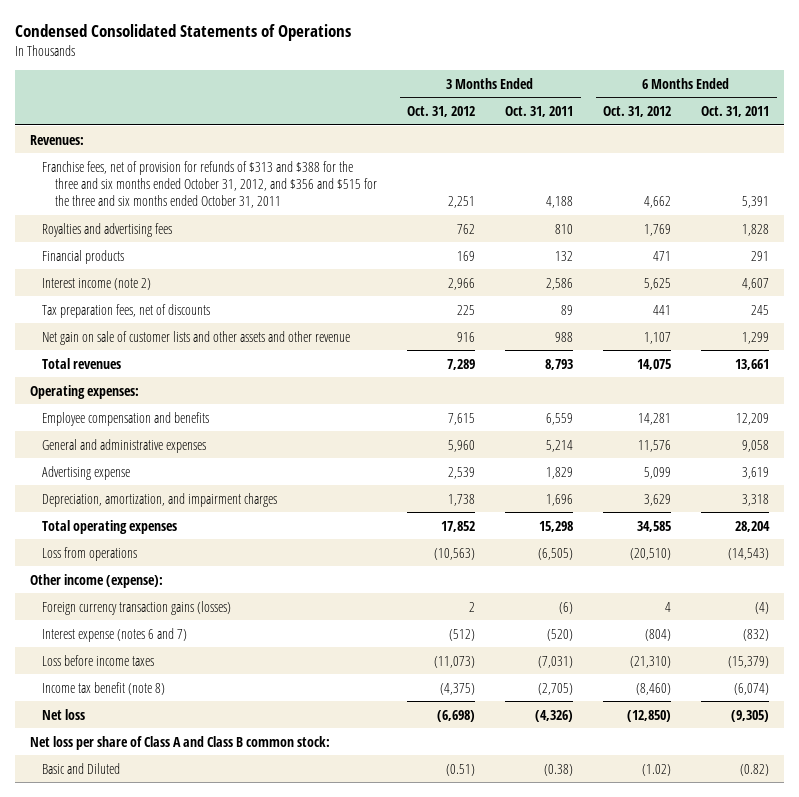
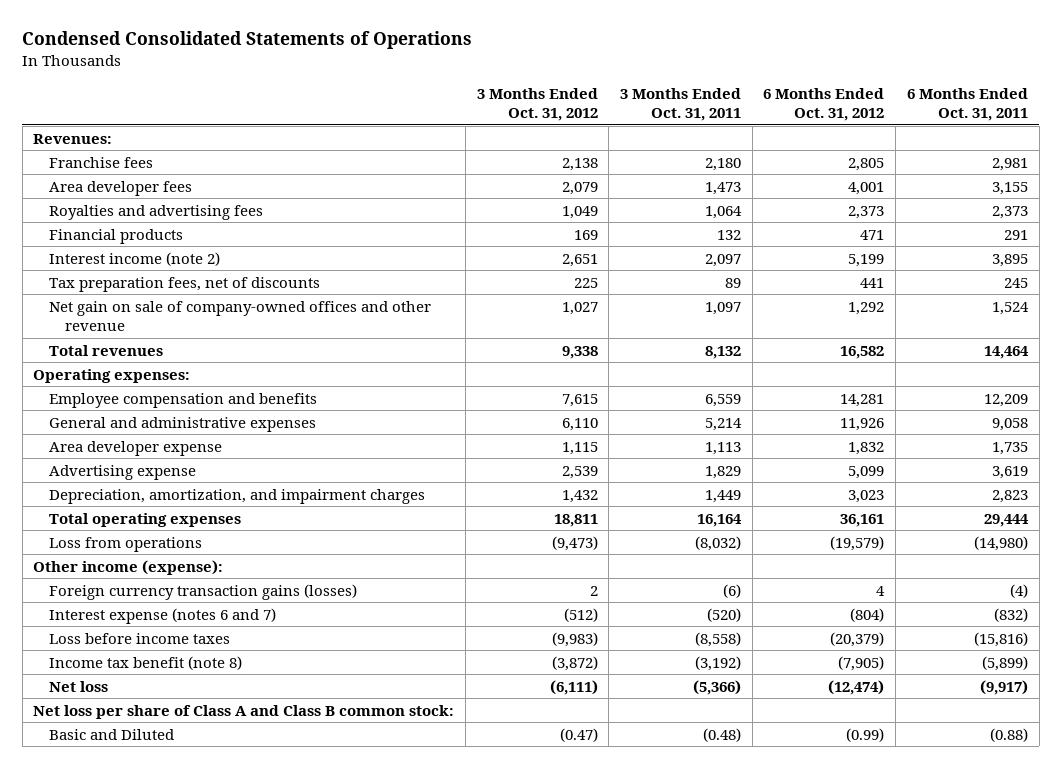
[42,160,378,208] Franchise fees, net of provision for refunds of $313 and $388 for the three and six months ended October 31, 2012, and $356 and $515 for the three and six months ended October 31, 2011 -> none
none -> [49,156,154,168] Franchise fees
none -> [49,180,193,196] Area developer fees
[457,223,476,234] 762 -> [561,205,598,219] 1,049
[555,223,574,234] 810 -> [705,205,743,219] 1,064
[644,223,672,236] 1,769 -> [848,205,885,219] 2,373
[742,223,770,236] 1,828 -> [991,205,1028,219] 2,373
[448,277,476,290] 2,966 -> [561,253,598,267] 2,651
[546,277,574,290] 2,586 -> [705,253,742,267] 2,097
[644,277,672,290] 5,625 -> [848,253,885,267] 5,199
[742,277,770,290] 4,607 -> [991,253,1028,267] 3,895
[42,330,351,345] Net gain on sale of customer lists and other assets and other revenue -> [49,300,432,331] Net gain on sale of company-owned offices and other revenue
[457,331,476,342] 916 -> [561,301,598,315] 1,027
[555,331,574,342] 988 -> [705,301,742,315] 1,097
[644,331,672,344] 1,107 -> [848,301,885,315] 1,292
[742,331,770,344] 1,299 -> [991,301,1029,315] 1,524
[447,358,476,370] 7,289 -> [561,345,598,359] 9,338
[545,358,574,370] 8,793 -> [705,345,742,359] 8,132
[637,358,672,370] 14,075 -> [840,345,885,359] 16,582
[735,358,770,370] 13,661 -> [983,345,1029,359] 14,464
[448,439,476,452] 5,960 -> [561,417,598,431] 6,110
[638,439,672,452] 11,576 -> [840,417,885,431] 11,926
none -> [49,440,223,456] Area developer expense
[448,493,476,506] 1,738 -> [561,489,598,503] 1,432
[546,493,574,506] 1,696 -> [705,489,742,503] 1,449
[644,493,672,506] 3,629 -> [848,489,885,503] 3,023
[742,493,770,506] 3,318 -> [991,489,1028,503] 2,823
[441,520,476,532] 17,852 -> [553,513,598,527] 18,811
[539,520,574,532] 15,298 -> [697,513,743,527] 16,164
[637,520,672,532] 34,585 -> [840,513,885,527] 36,161
[735,520,771,532] 28,204 -> [983,513,1029,527] 29,444
[434,547,476,560] (10,563) -> [551,535,598,551] (9,473)
[538,547,574,560] (6,505) -> [695,535,742,551] (8,032)
[630,547,672,560] (20,510) -> [830,535,885,551] (19,579)
[728,547,770,560] (14,543) -> [973,535,1028,551] (14,980)
[434,655,476,668] (11,073) -> [551,631,598,647] (9,983)
[538,655,574,668] (7,031) -> [695,631,742,647] (8,558)
[630,655,672,668] (21,310) -> [830,631,885,647] (20,379)
[728,655,770,668] (15,379) -> [973,631,1028,647] (15,816)
[440,682,476,695] (4,375) -> [551,655,598,671] (3,872)
[538,682,574,695] (2,705) -> [695,655,742,671] (3,192)
[636,682,672,695] (8,460) -> [838,655,885,671] (7,905)
[734,682,770,695] (6,074) -> [981,655,1028,671] (5,899)
[437,709,476,722] (6,698) -> [549,679,598,695] (6,111)
[535,709,574,722] (4,326) -> [693,679,742,695] (5,366)
[627,709,672,722] (12,850) -> [828,679,885,695] (12,474)
[731,709,770,722] (9,305) -> [979,679,1028,695] (9,917)
[446,763,476,776] (0.51) -> [559,727,598,742] (0.47)
[544,763,574,776] (0.38) -> [703,727,742,742] (0.48)
[642,763,672,776] (1.02) -> [846,727,885,742] (0.99)
[740,763,770,776] (0.82) -> [989,727,1028,742] (0.88)

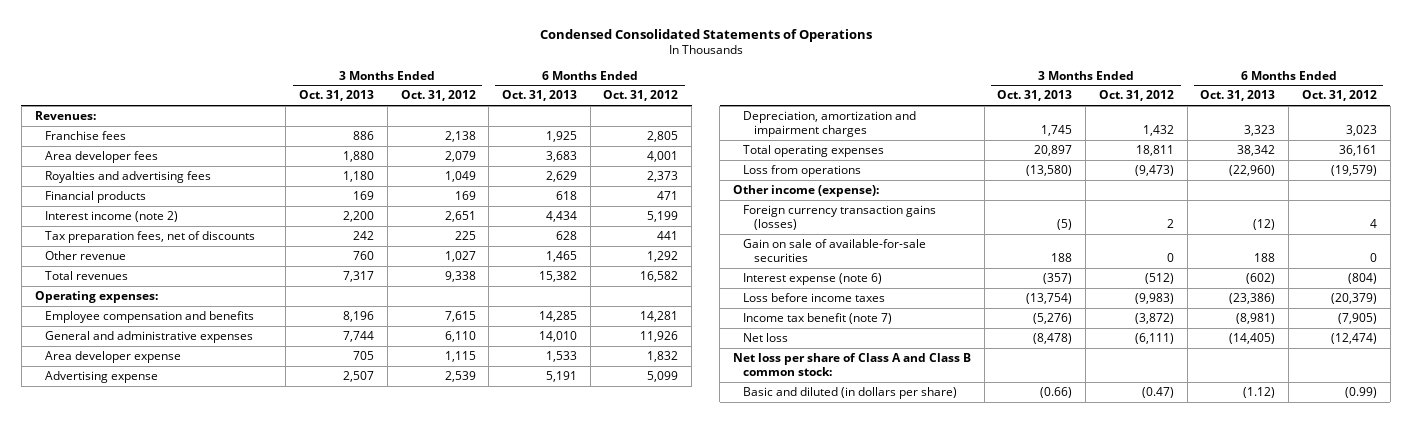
[620,87,742,121] 3 Months Ended Oct. 31, 2011 -> none
[906,87,1028,121] 6 Months Ended Oct. 31, 2011 -> none
none -> [299,90,375,102] Oct. 31, 2013
none -> [501,90,577,102] Oct. 31, 2013
[49,300,432,331] Net gain on sale of company-owned offices and other revenue -> [45,250,127,260] Other revenue
[49,488,426,504] Depreciation, amortization, and impairment charges -> [743,110,917,138] Depreciation, amortization and impairment charges
none -> [743,238,927,263] Gain on sale of available-for-sale securities
[49,607,277,624] Interest expense (notes 6 and 7) -> [743,272,883,285] Interest expense (note 6)
[49,655,243,670] Income tax benefit (note 8) -> [743,312,893,324] Income tax benefit (note 7)
[49,728,175,740] Basic and Diluted -> [743,386,958,399] Basic and diluted (in dollars per share)

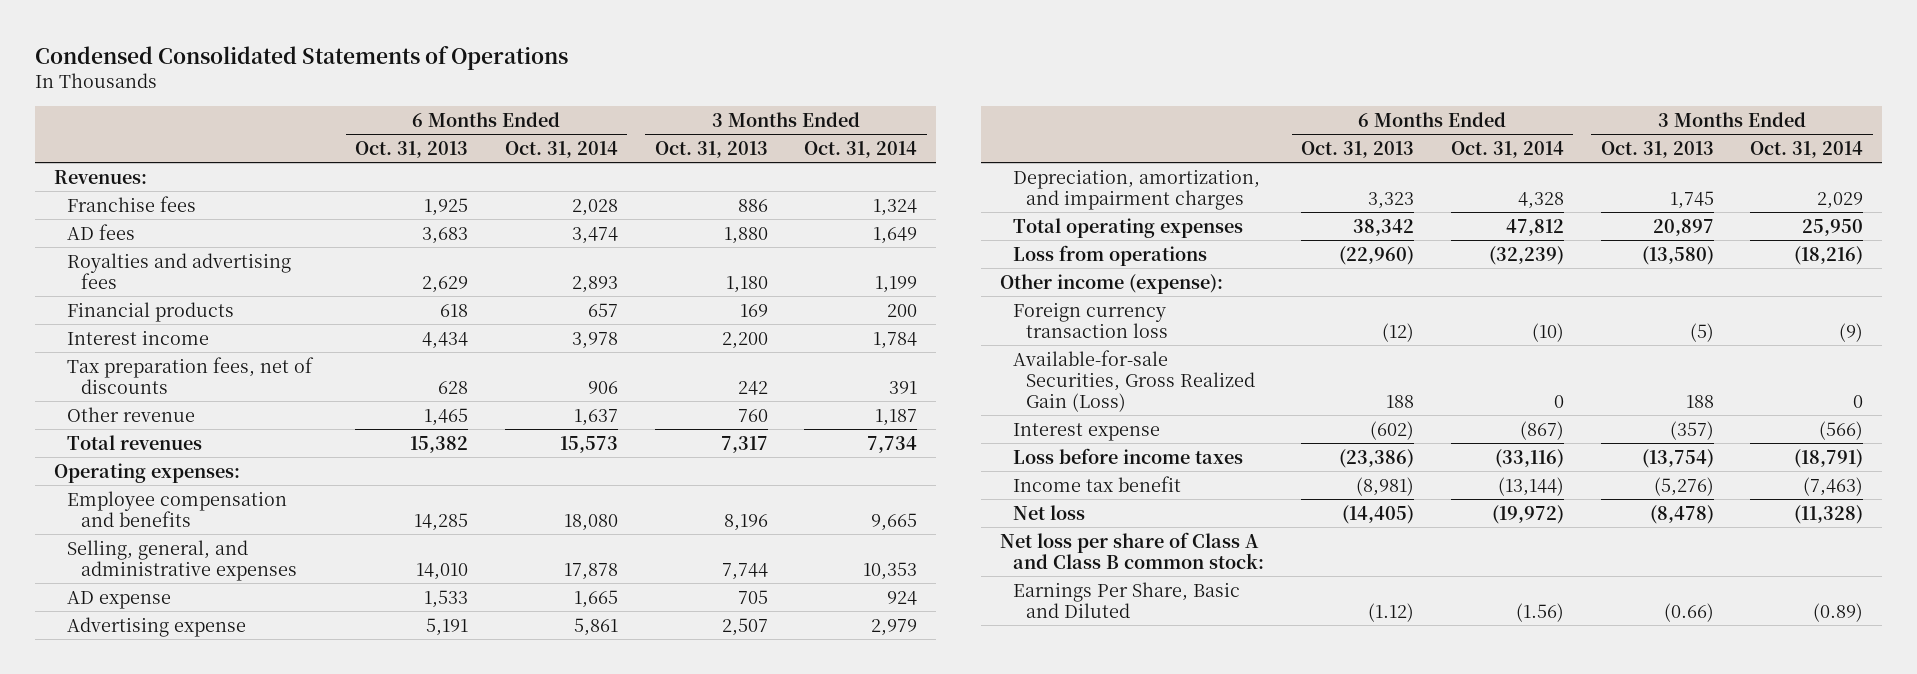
[400,90,476,102] Oct. 31, 2012 -> none
[603,90,679,102] Oct. 31, 2012 -> none
none -> [504,140,618,158] Oct. 31, 2014
none -> [804,140,918,158] Oct. 31, 2014
[45,150,159,163] Area developer fees -> [67,223,136,240] AD fees
[45,210,179,222] Interest income (note 2) -> [67,329,210,345] Interest income
[45,330,254,343] General and administrative expenses -> [67,539,297,581] Selling, general, and administrative expenses
[45,350,182,363] Area developer expense -> [67,590,172,609] AD expense
[743,110,917,138] Depreciation, amortization and impairment charges -> [1013,168,1261,210] Depreciation, amortization, and impairment charges
[743,204,937,231] Foreign currency transaction gains (losses) -> [1013,301,1169,338] Foreign currency transaction loss
[743,238,927,263] Gain on sale of available-for-sale securities -> [1013,349,1256,413] Available-for-sale Securities, Gross Realized Gain (Loss)
[743,272,883,285] Interest expense (note 6) -> [1013,422,1161,441] Interest expense
[743,312,893,324] Income tax benefit (note 7) -> [1013,475,1182,492] Income tax benefit
[743,386,958,399] Basic and diluted (in dollars per share) -> [1013,581,1241,618] Earnings Per Share, Basic and Diluted

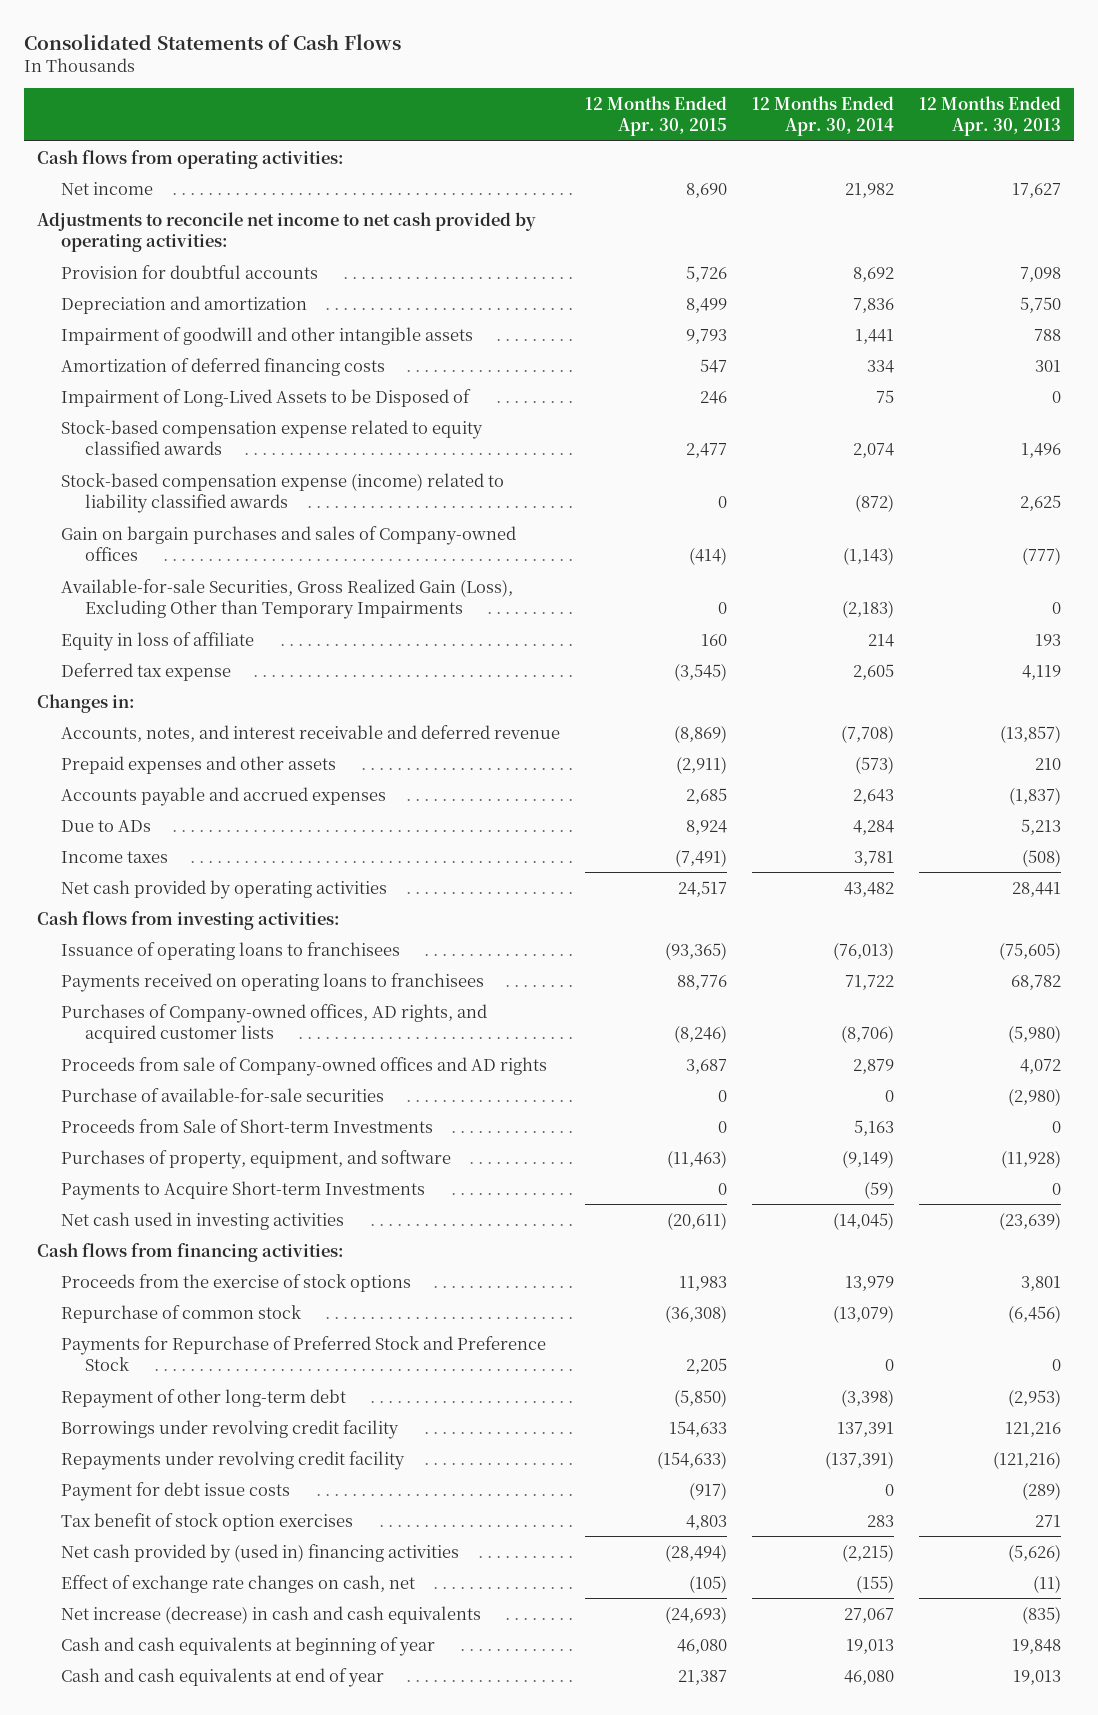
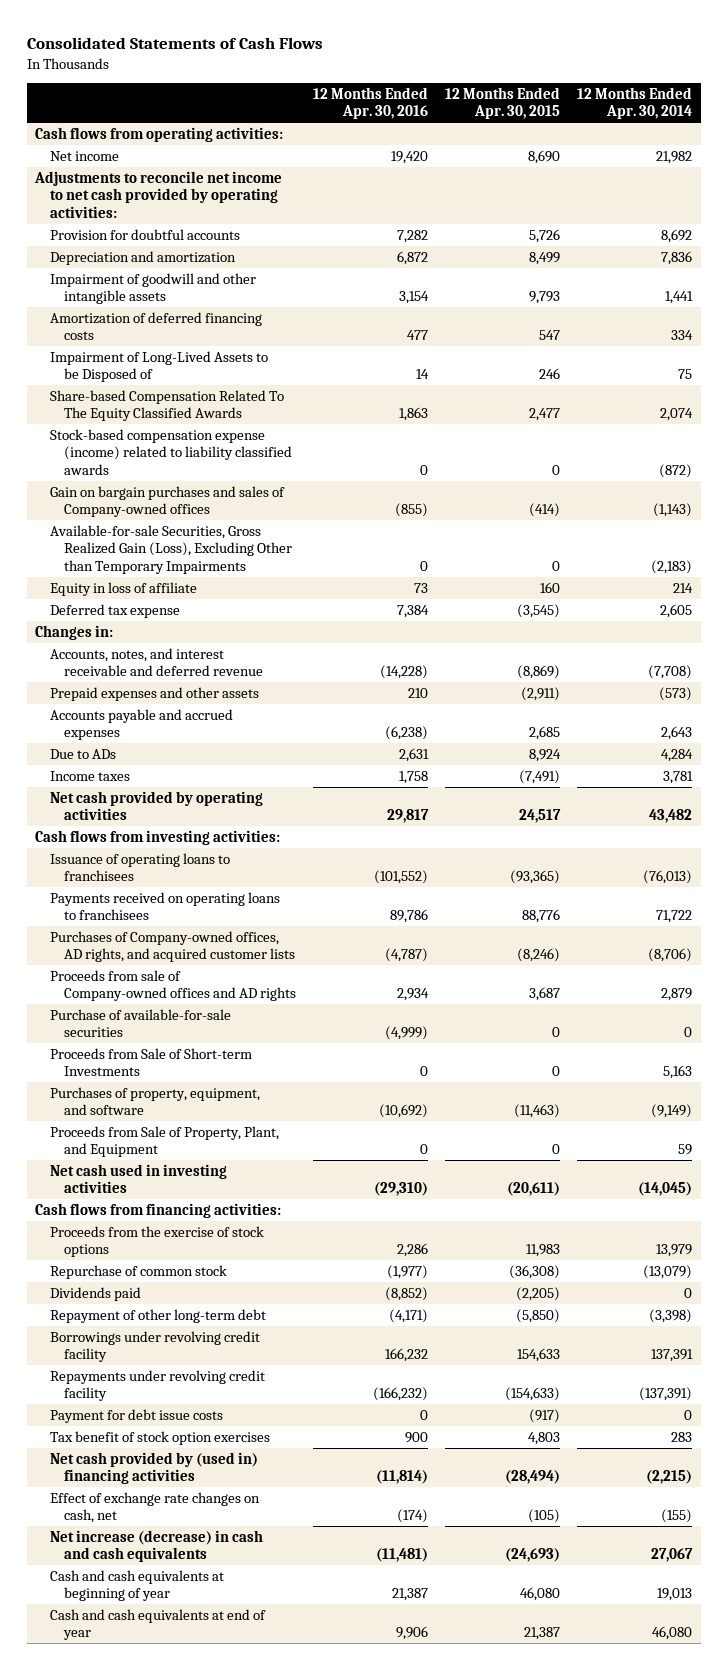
[919,95,1062,137] 12 Months Ended Apr. 30, 2013 -> none
none -> [313,86,429,120] 12 Months Ended Apr. 30, 2016
[60,419,483,456] Stock-based compensation expense related to equity classified awards -> [49,389,284,422] Share-based Compensation Related To The Equity Classified Awards
[60,1180,425,1200] Payments to Acquire Short-term Investments -> none
none -> [49,1125,279,1158] Proceeds from Sale of Property, Plant, and Equipment
[60,1335,546,1372] Payments for Repurchase of Preferred Stock and Preference Stock -> none
none -> [49,1286,141,1301] Dividends paid

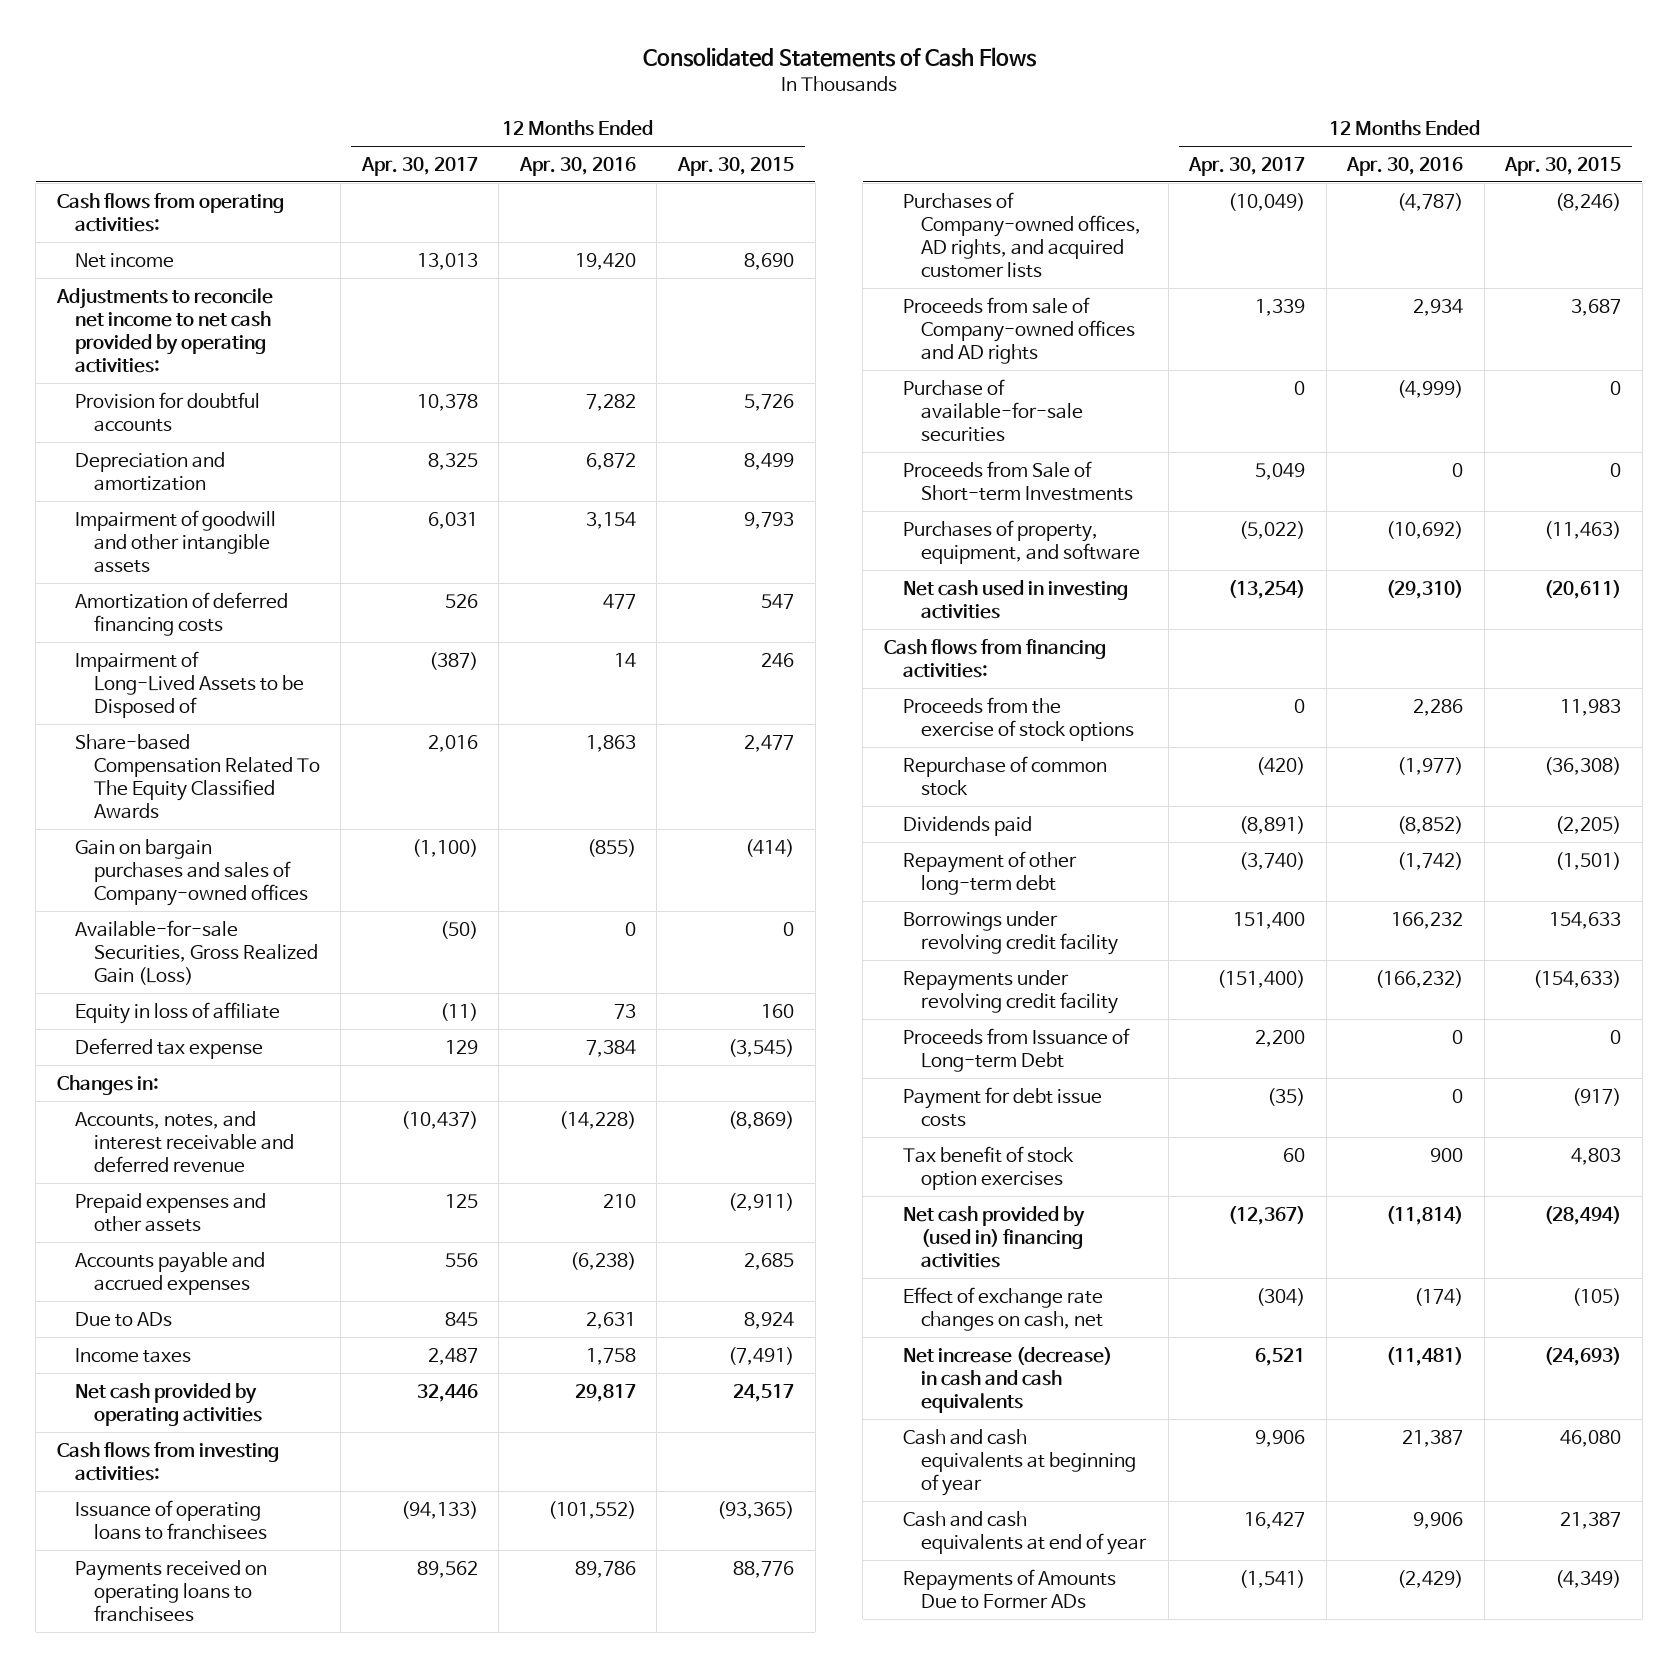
[577,86,693,120] 12 Months Ended Apr. 30, 2014 -> none
none -> [360,156,478,176] Apr. 30, 2017
[49,428,292,475] Stock-based compensation expense (income) related to liability classified awards -> none
[49,524,292,574] Available-for-sale Securities, Gross Realized Gain (Loss), Excluding Other than Temporary Impairments -> [75,919,318,986] Available-for-sale Securities, Gross Realized Gain (Loss)
[49,1125,279,1158] Proceeds from Sale of Property, Plant, and Equipment -> none
[389,1308,429,1323] (4,171) -> [1397,851,1464,870] (1,742)
[516,1308,561,1323] (5,850) -> [1555,851,1622,870] (1,501)
none -> [902,1027,1130,1072] Proceeds from Issuance of Long-term Debt
none -> [902,1568,1116,1609] Repayments of Amounts Due to Former ADs

